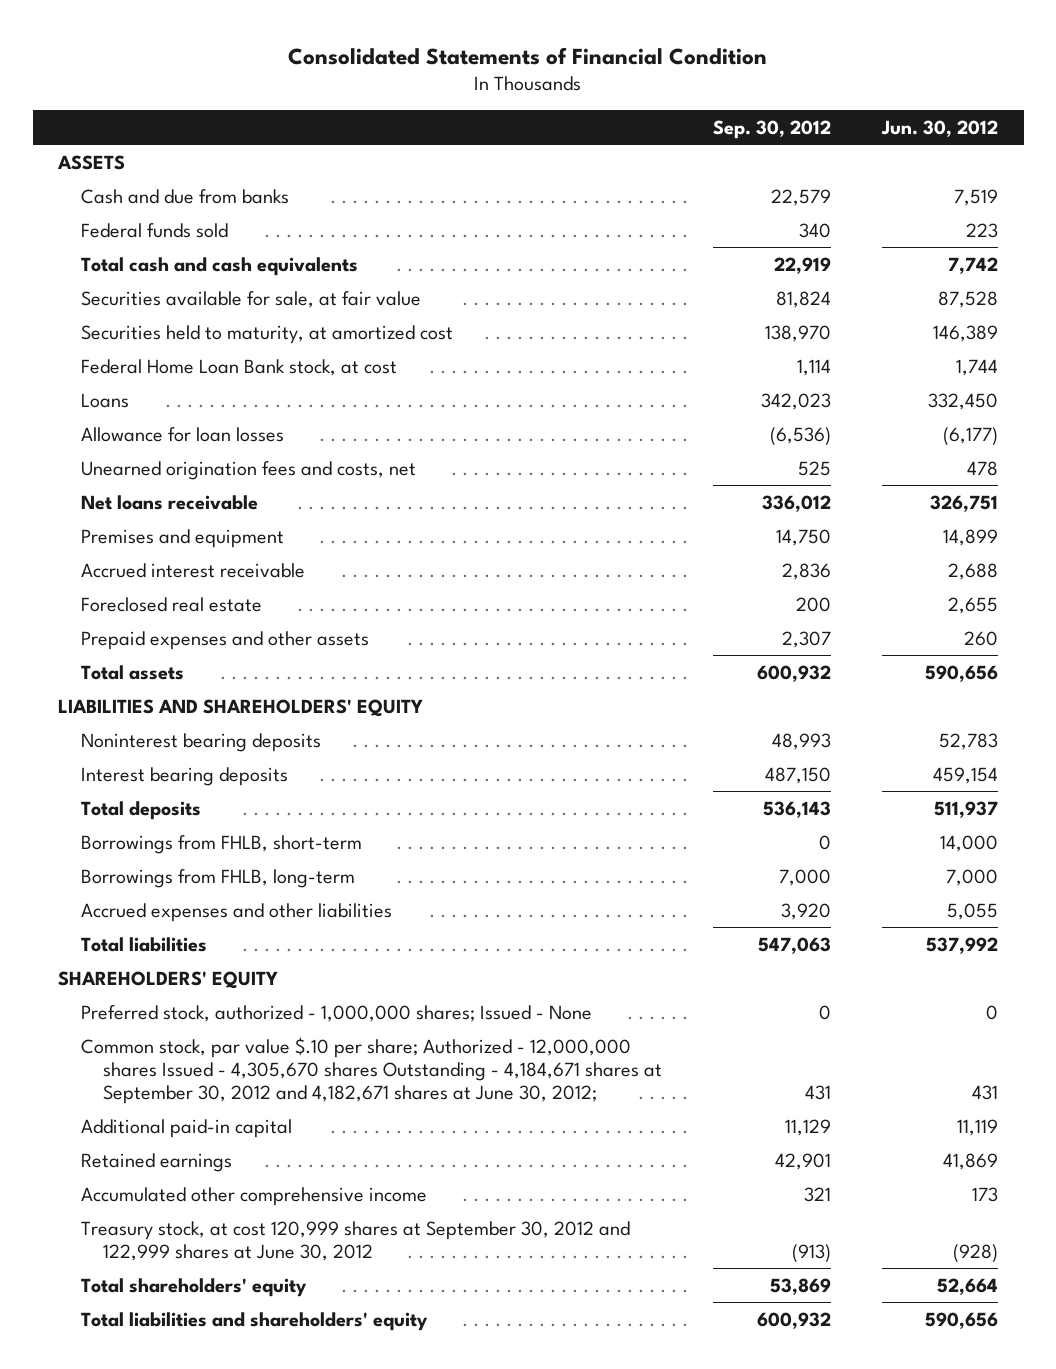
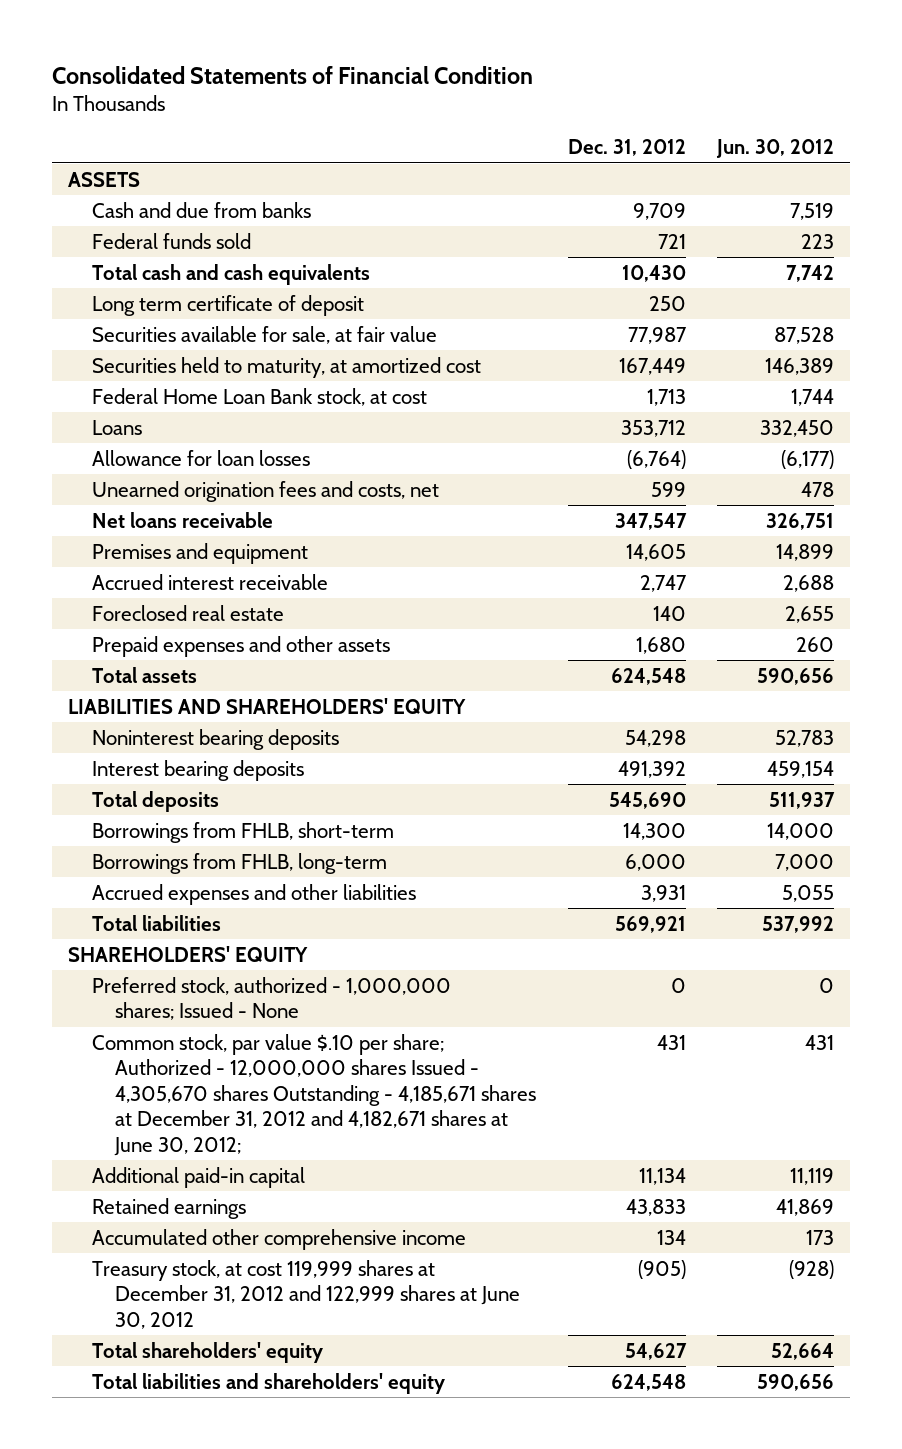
[713,119,832,139] Sep. 30, 2012 -> none
none -> [567,139,686,157] Dec. 31, 2012
none -> [91,294,364,316] Long term certificate of deposit
[80,1036,663,1104] Common stock, par value $.10 per share; Authorized - 12,000,000 shares Issued - 4,305,670 shares Outstanding - 4,184,671 shares at September 30, 2012 and 4,182,671 shares at June 30, 2012; -> [91,1033,537,1156] Common stock, par value $.10 per share; Authorized - 12,000,000 shares Issued - 4,305,670 shares Outstanding - 4,185,671 shares at December 31, 2012 and 4,182,671 shares at June 30, 2012;
[80,1220,630,1261] Treasury stock, at cost 120,999 shares at September 30, 2012 and 122,999 shares at June 30, 2012 -> [91,1259,521,1329] Treasury stock, at cost 119,999 shares at December 31, 2012 and 122,999 shares at June 30, 2012

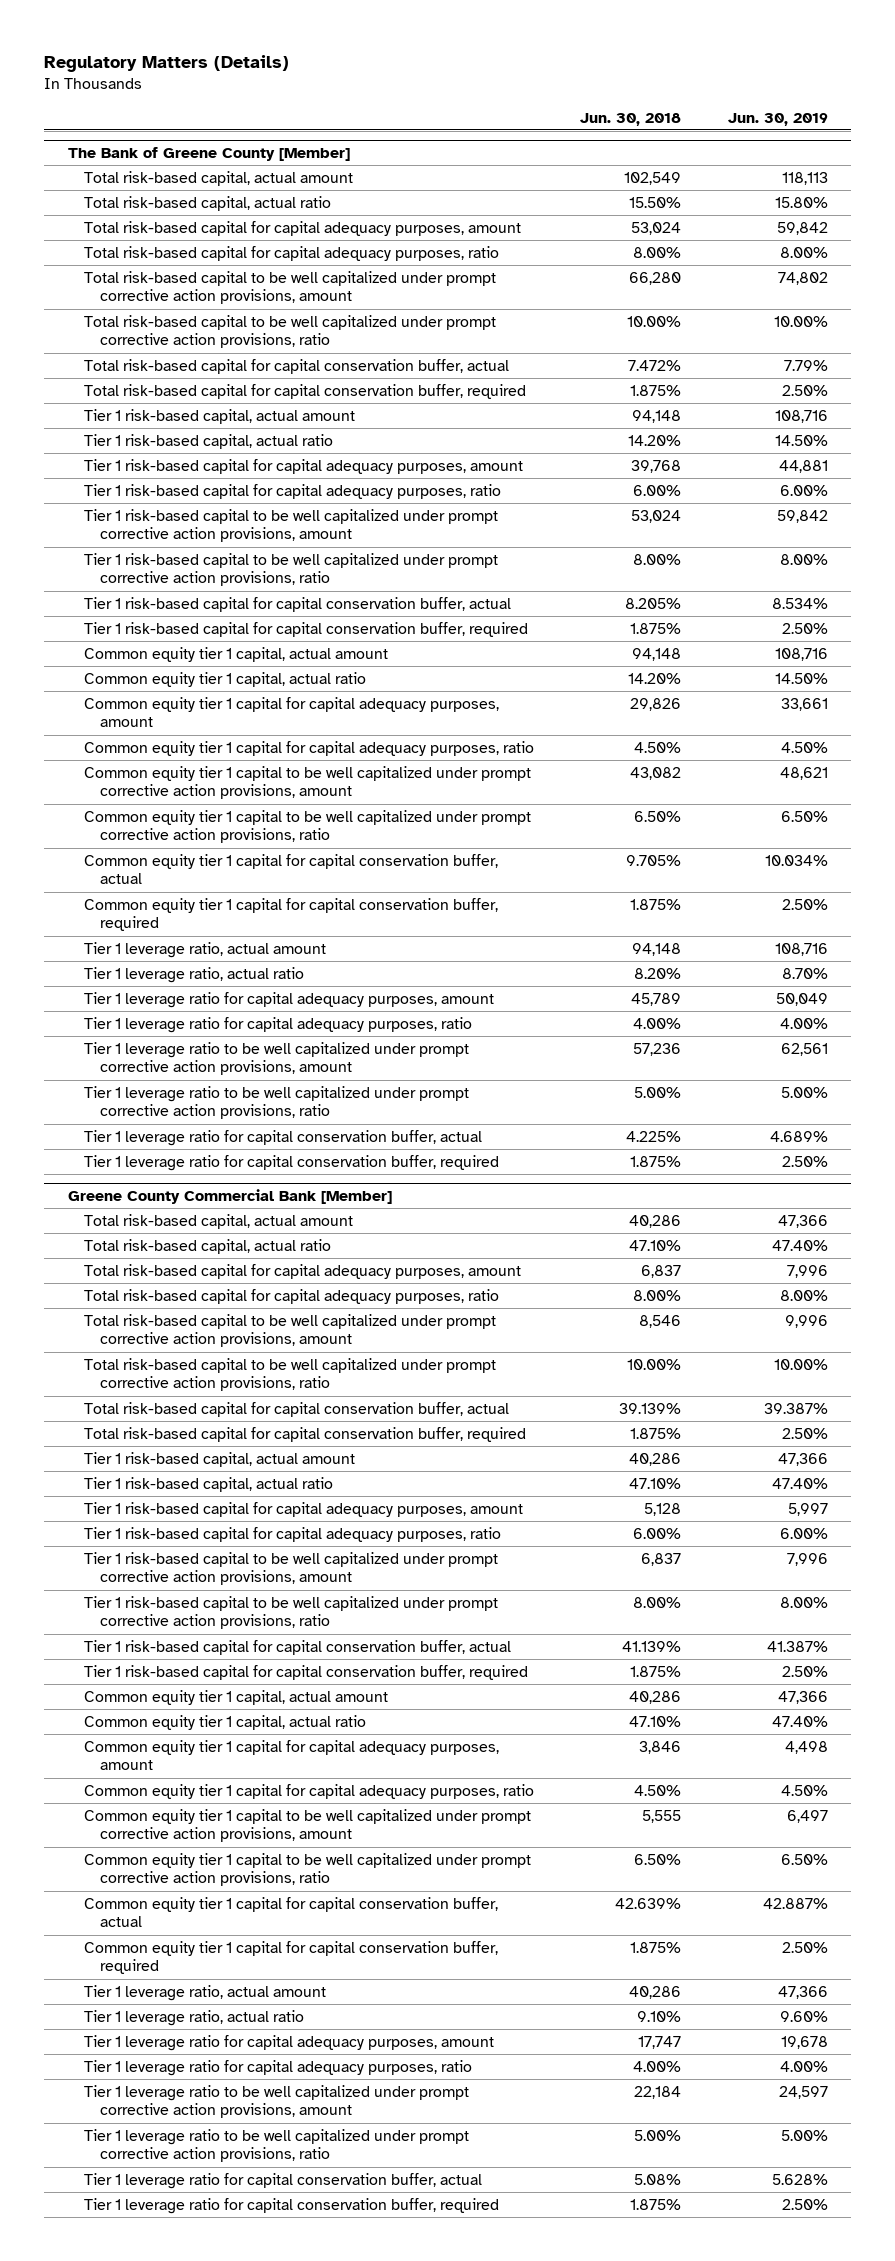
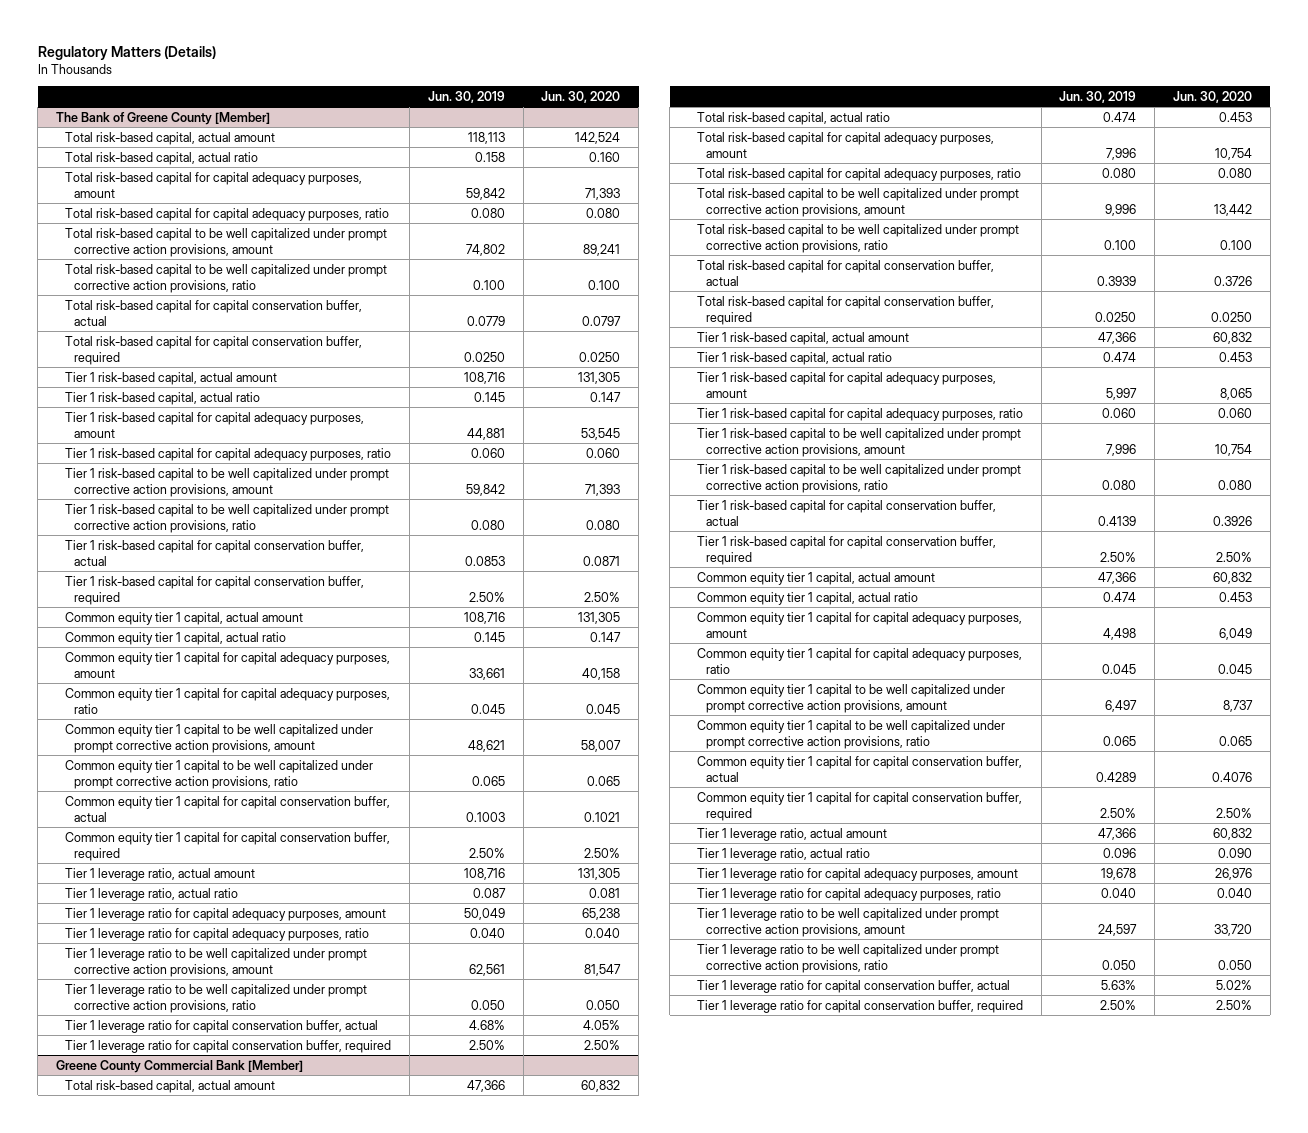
[580,112,682,126] Jun. 30, 2018 -> none
none -> [541,90,621,103] Jun. 30, 2020
[774,196,828,208] 15.80% -> [474,151,505,162] 0.158
[779,246,828,258] 8.00% -> [470,207,505,218] 0.080
[773,315,828,327] 10.00% -> [472,279,505,290] 0.100
[783,359,828,371] 7.79% -> [466,315,505,326] 0.0779
[781,384,828,396] 2.50% -> [463,351,505,362] 0.0250
[774,434,828,446] 14.50% -> [473,391,505,402] 0.145
[779,484,828,496] 6.00% -> [470,447,505,458] 0.060
[779,553,828,565] 8.00% -> [470,519,505,530] 0.080
[771,597,828,609] 8.534% -> [464,555,505,566] 0.0853
[774,672,828,684] 14.50% -> [473,631,505,642] 0.145
[780,741,828,753] 4.50% -> [470,703,505,714] 0.045
[780,810,828,822] 6.50% -> [471,775,505,786] 0.065
[764,854,828,866] 10.034% -> [465,811,505,822] 0.1003
[781,967,828,979] 8.70% -> [472,887,506,898] 0.087
[779,1017,828,1029] 4.00% -> [469,927,505,938] 0.040
[780,1086,828,1098] 5.00% -> [470,999,505,1010] 0.050
[769,1130,828,1142] 4.689% -> [468,1019,505,1030] 4.68%
[771,1239,828,1251] 47.40% -> [1103,111,1137,122] 0.474
[779,1289,828,1301] 8.00% -> [1102,167,1137,178] 0.080
[773,1358,828,1370] 10.00% -> [1104,239,1137,250] 0.100
[763,1402,828,1414] 39.387% -> [1097,275,1137,286] 0.3939
[781,1427,828,1439] 2.50% -> [1095,311,1137,322] 0.0250
[771,1477,828,1489] 47.40% -> [1103,351,1137,362] 0.474
[779,1527,828,1539] 6.00% -> [1102,407,1137,418] 0.060
[779,1596,828,1608] 8.00% -> [1102,479,1137,490] 0.080
[766,1640,828,1652] 41.387% -> [1098,515,1137,526] 0.4139
[771,1715,828,1727] 47.40% -> [1103,591,1137,602] 0.474
[780,1784,828,1796] 4.50% -> [1102,663,1137,674] 0.045
[780,1853,828,1865] 6.50% -> [1103,735,1137,746] 0.065
[762,1897,828,1909] 42.887% -> [1096,771,1137,782] 0.4289
[779,2010,828,2022] 9.60% -> [1103,847,1137,858] 0.096
[779,2060,828,2072] 4.00% -> [1101,887,1137,898] 0.040
[780,2129,828,2141] 5.00% -> [1102,959,1137,970] 0.050
[771,2173,828,2185] 5.628% -> [1101,979,1137,990] 5.63%

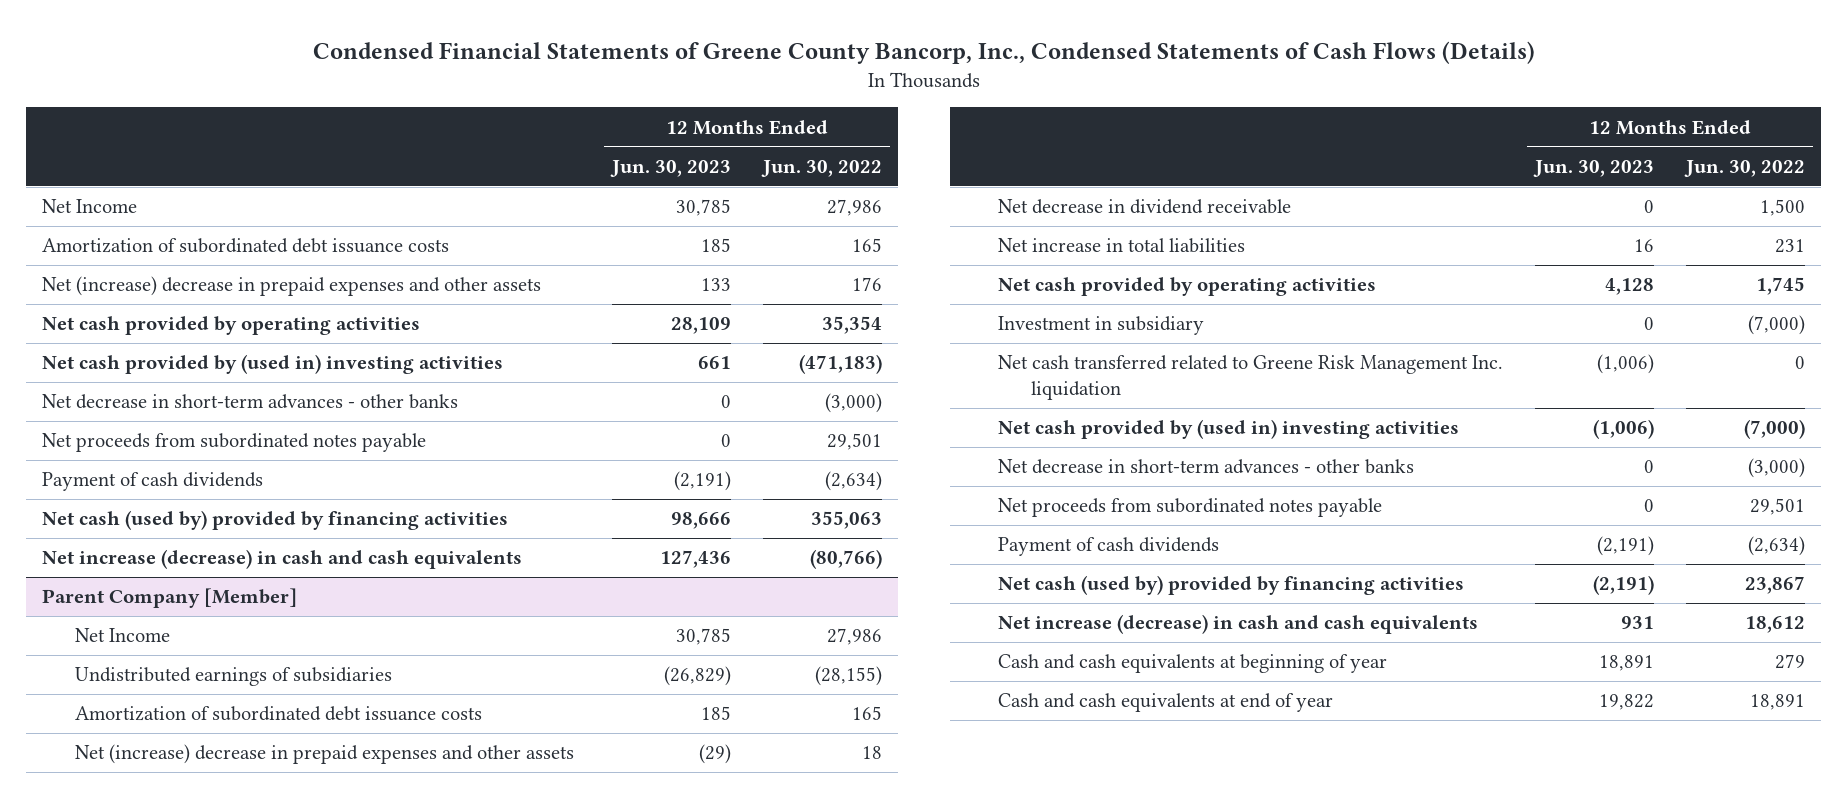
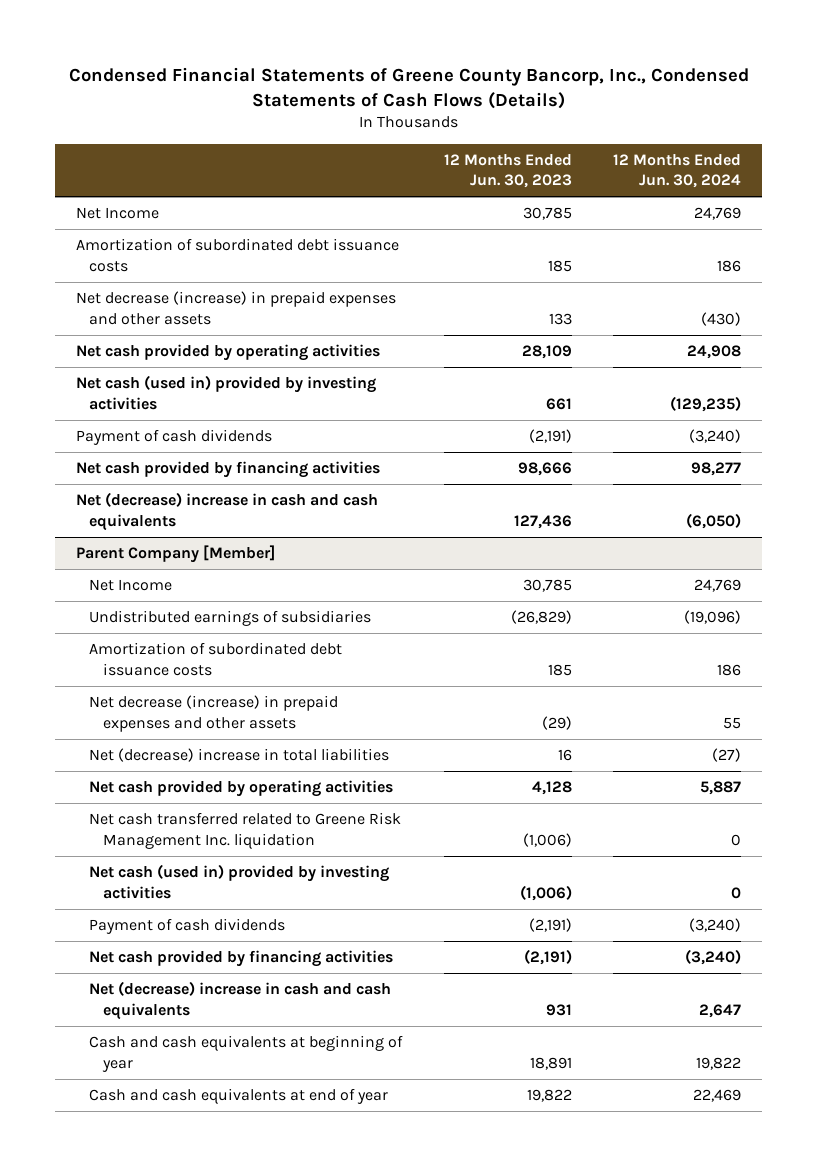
[760,159,882,177] Jun. 30, 2022 -> none
none -> [613,153,742,189] 12 Months Ended Jun. 30, 2024
[42,276,542,297] Net (increase) decrease in prepaid expenses and other assets -> [76,291,397,325] Net decrease (increase) in prepaid expenses and other assets
[42,394,459,410] Net decrease in short-term advances - other banks -> none
[42,433,427,453] Net proceeds from subordinated notes payable -> none
[42,354,504,375] Net cash provided by (used in) investing activities -> [76,375,377,410] Net cash (used in) provided by investing activities
[42,510,509,531] Net cash (used by) provided by financing activities -> [76,461,381,479] Net cash provided by financing activities
[42,549,523,570] Net increase (decrease) in cash and cash equivalents -> [76,492,379,531] Net (decrease) increase in cash and cash equivalents
[998,199,1292,215] Net decrease in dividend receivable -> none
[75,744,575,765] Net (increase) decrease in prepaid expenses and other assets -> [89,695,339,732] Net decrease (increase) in prepaid expenses and other assets
[998,238,1246,254] Net increase in total liabilities -> [89,748,390,763] Net (decrease) increase in total liabilities
[998,316,1205,336] Investment in subsidiary -> none
[998,459,1415,475] Net decrease in short-term advances - other banks -> none
[998,498,1383,518] Net proceeds from subordinated notes payable -> none
[998,419,1460,440] Net cash provided by (used in) investing activities -> [89,864,390,899] Net cash (used in) provided by investing activities
[998,575,1465,596] Net cash (used by) provided by financing activities -> [89,950,394,968] Net cash provided by financing activities
[998,614,1479,635] Net increase (decrease) in cash and cash equivalents -> [89,981,392,1020] Net (decrease) increase in cash and cash equivalents

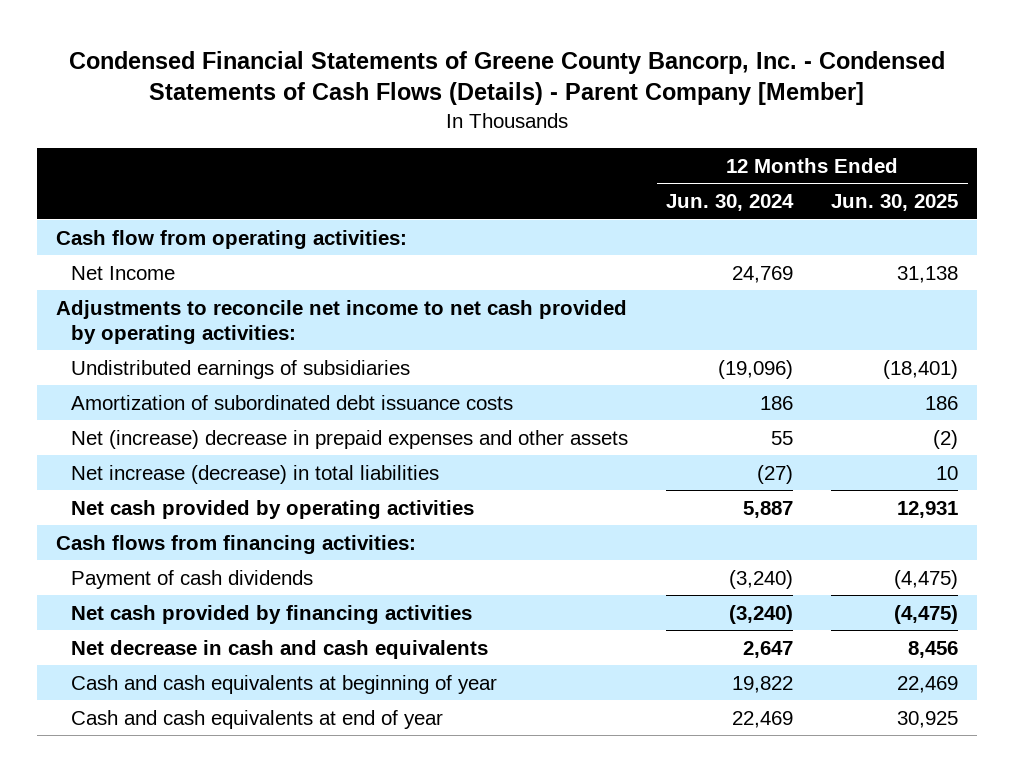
[68,66,749,109] Condensed Financial Statements of Greene County Bancorp, Inc., Condensed Statements of Cash Flows (Details) -> [69,50,946,106] Condensed Financial Statements of Greene County Bancorp, Inc. - Condensed Statements of Cash Flows (Details) - Parent Company [Member]
[443,153,572,189] 12 Months Ended Jun. 30, 2023 -> none
none -> [831,193,959,211] Jun. 30, 2025
[76,207,160,220] Net Income -> none
[76,238,400,272] Amortization of subordinated debt issuance costs -> none
[76,291,397,325] Net decrease (increase) in prepaid expenses and other assets -> none
[76,344,381,362] Net cash provided by operating activities -> none
[76,375,377,410] Net cash (used in) provided by investing activities -> none
[76,429,273,446] Payment of cash dividends -> none
[76,461,381,479] Net cash provided by financing activities -> none
[76,492,379,531] Net (decrease) increase in cash and cash equivalents -> none
[76,545,276,564] Parent Company [Member] -> none
none -> [56,229,408,249] Cash flow from operating activities:
none -> [56,299,628,344] Adjustments to reconcile net income to net cash provided by operating activities:
[89,695,339,732] Net decrease (increase) in prepaid expenses and other assets -> [70,429,628,449] Net (increase) decrease in prepaid expenses and other assets
[89,748,390,763] Net (decrease) increase in total liabilities -> [70,464,439,484] Net increase (decrease) in total liabilities
[89,812,402,849] Net cash transferred related to Greene Risk Management Inc. liquidation -> none
[89,864,390,899] Net cash (used in) provided by investing activities -> none
none -> [56,534,417,554] Cash flows from financing activities:
[89,981,392,1020] Net (decrease) increase in cash and cash equivalents -> [70,639,488,659] Net decrease in cash and cash equivalents

